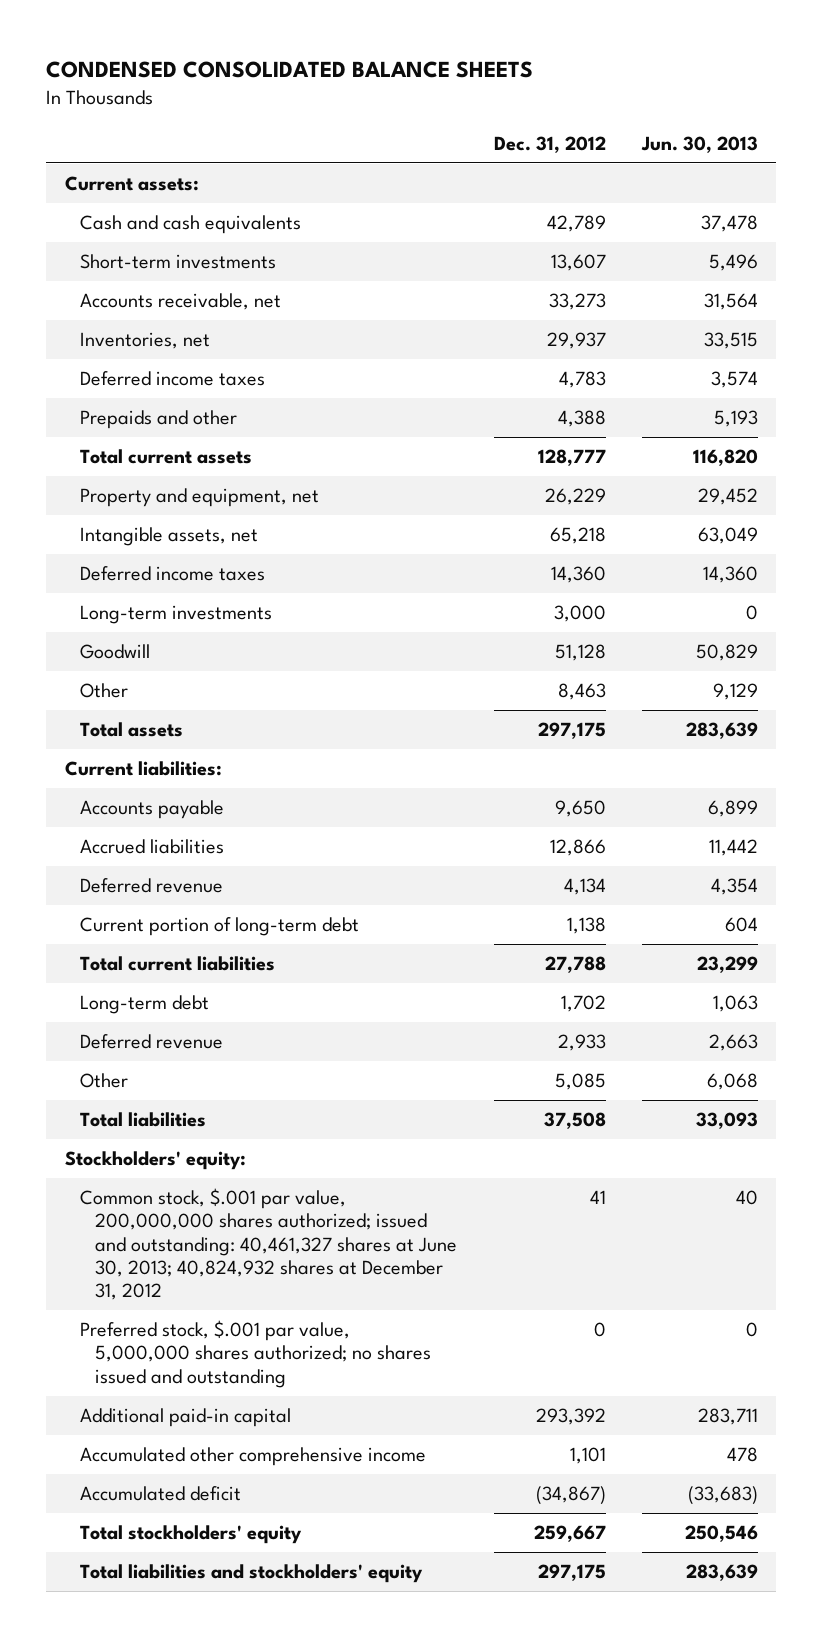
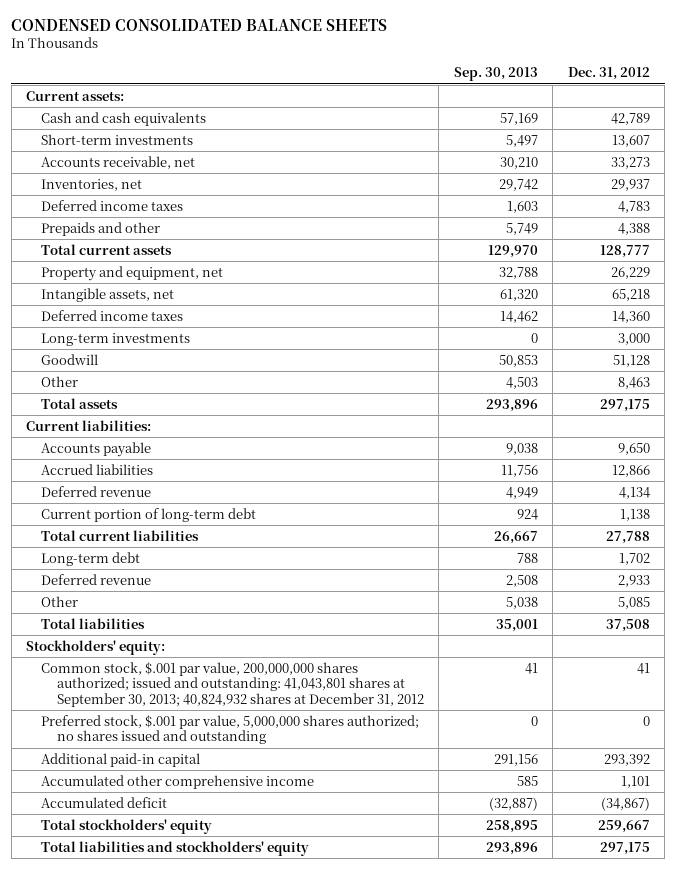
[640,135,758,153] Jun. 30, 2013 -> none
none -> [453,67,538,82] Sep. 30, 2013
[79,1188,458,1301] Common stock, $.001 par value, 200,000,000 shares authorized; issued and outstanding: 40,461,327 shares at June 30, 2013; 40,824,932 shares at December 31, 2012 -> [41,661,424,707] Common stock, $.001 par value, 200,000,000 shares authorized; issued and outstanding: 41,043,801 shares at September 30, 2013; 40,824,932 shares at December 31, 2012

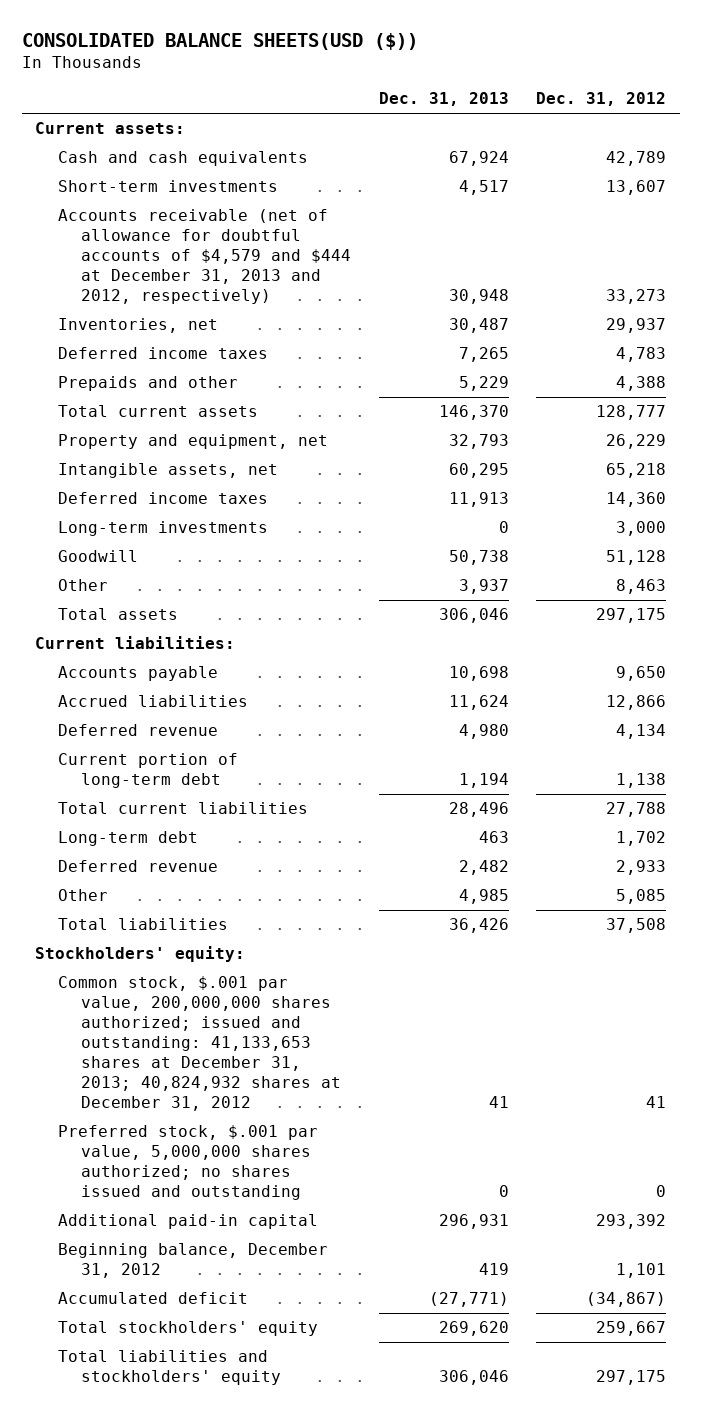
[11,19,388,32] CONDENSED CONSOLIDATED BALANCE SHEETS -> [21,32,418,50] CONSOLIDATED BALANCE SHEETS(USD ($))
[453,67,538,82] Sep. 30, 2013 -> none
none -> [378,92,509,107] Dec. 31, 2013
[41,155,196,169] Accounts receivable, net -> [58,209,352,305] Accounts receivable (net of allowance for doubtful accounts of $4,579 and $444 at December 31, 2013 and 2012, respectively)
[41,661,424,707] Common stock, $.001 par value, 200,000,000 shares authorized; issued and outstanding: 41,043,801 shares at September 30, 2013; 40,824,932 shares at December 31, 2012 -> [58,976,342,1112] Common stock, $.001 par value, 200,000,000 shares authorized; issued and outstanding: 41,133,653 shares at December 31, 2013; 40,824,932 shares at December 31, 2012
[41,774,315,789] Accumulated other comprehensive income -> [58,1243,329,1279] Beginning balance, December 31, 2012

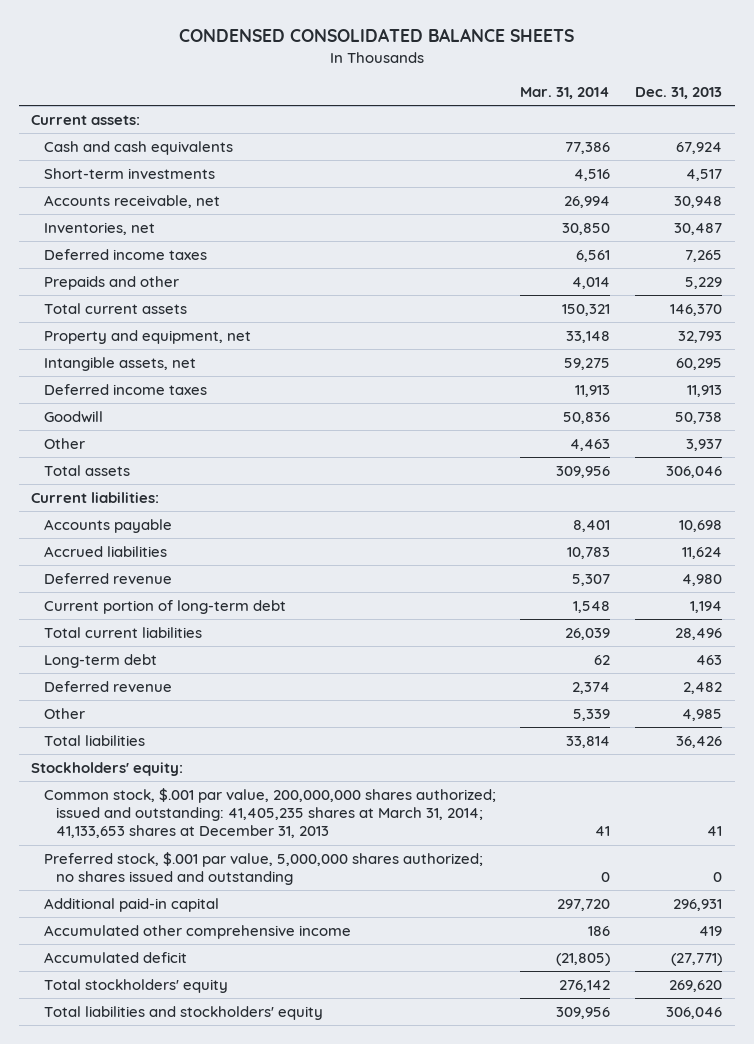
[21,32,418,50] CONSOLIDATED BALANCE SHEETS(USD ($)) -> [178,28,574,43] CONDENSED CONSOLIDATED BALANCE SHEETS
[536,92,667,107] Dec. 31, 2012 -> none
none -> [520,86,611,99] Mar. 31, 2014
[58,209,352,305] Accounts receivable (net of allowance for doubtful accounts of $4,579 and $444 at December 31, 2013 and 2012, respectively) -> [43,195,220,209] Accounts receivable, net
[58,521,269,537] Long-term investments -> none
[58,976,342,1112] Common stock, $.001 par value, 200,000,000 shares authorized; issued and outstanding: 41,133,653 shares at December 31, 2013; 40,824,932 shares at December 31, 2012 -> [43,788,496,839] Common stock, $.001 par value, 200,000,000 shares authorized; issued and outstanding: 41,405,235 shares at March 31, 2014; 41,133,653 shares at December 31, 2013
[58,1243,329,1279] Beginning balance, December 31, 2012 -> [43,925,351,940] Accumulated other comprehensive income

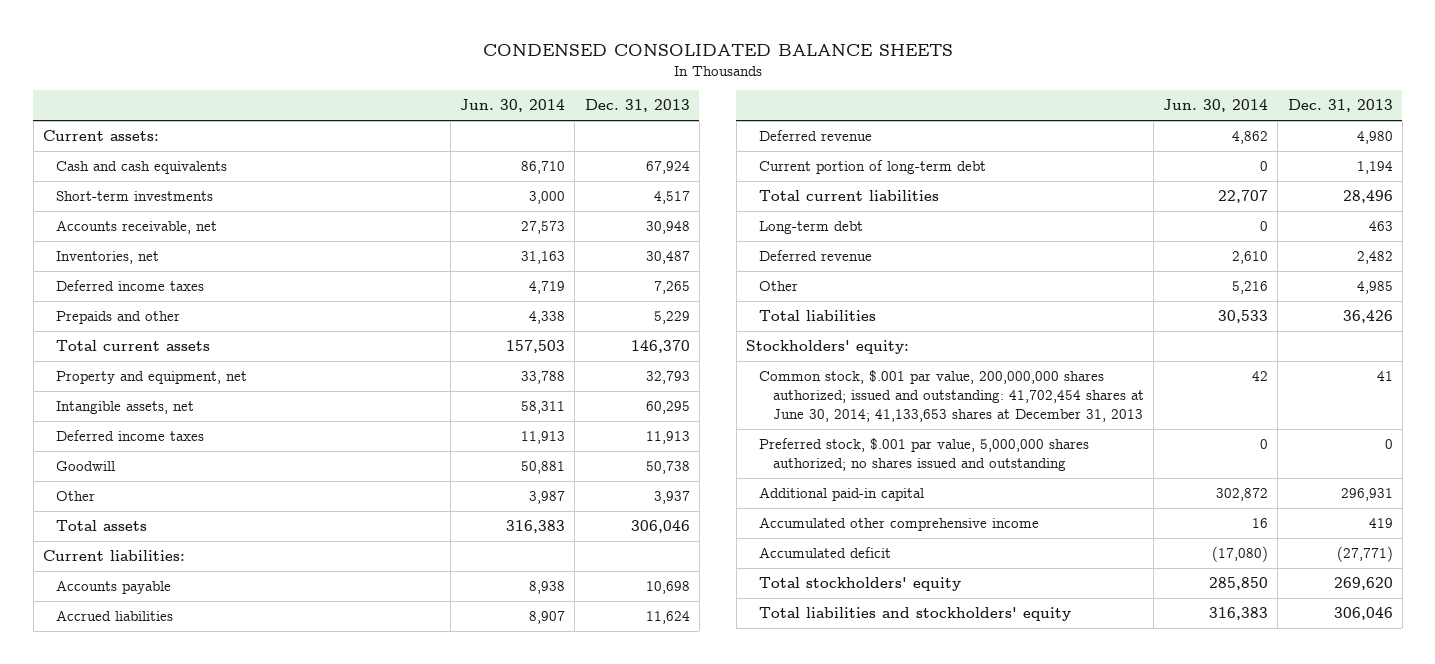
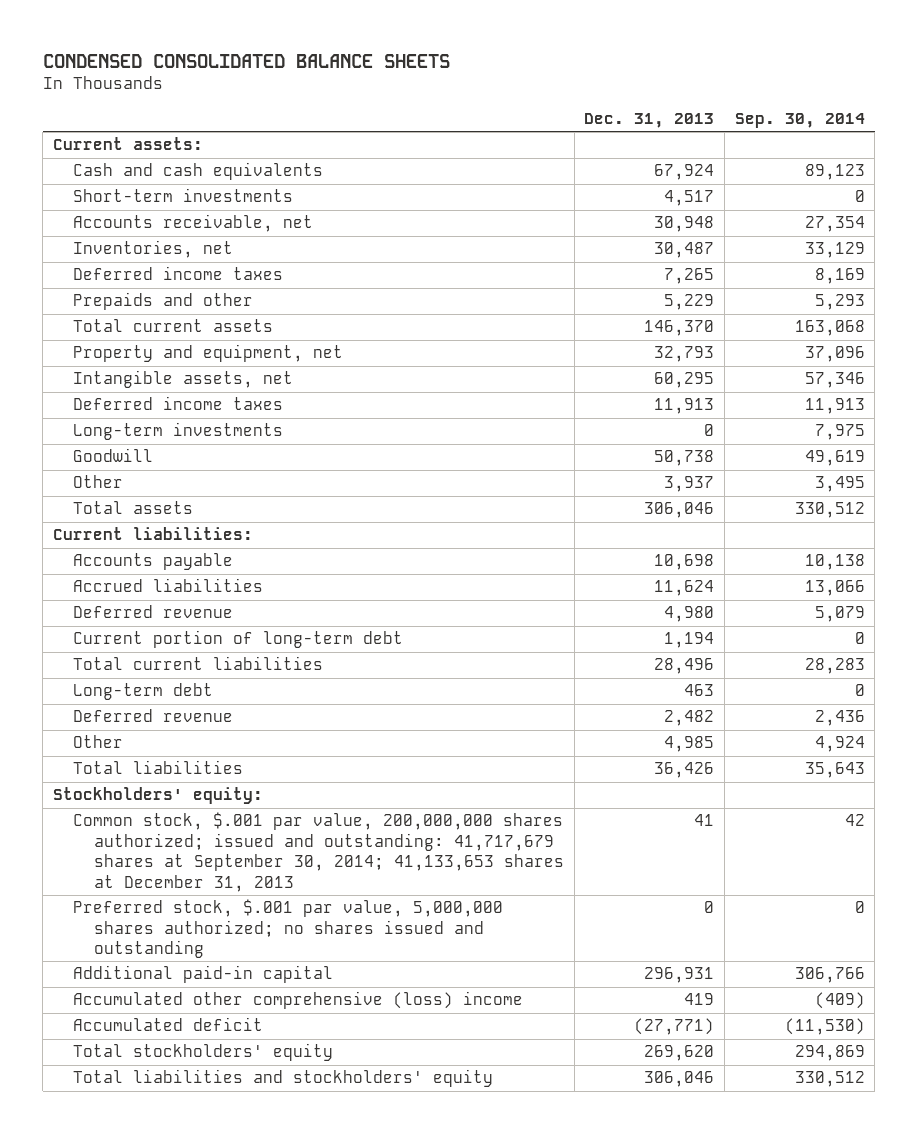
[460,99,566,113] Jun. 30, 2014 -> none
none -> [734,112,865,128] Sep. 30, 2014
none -> [73,422,284,441] Long-term investments
[759,370,1144,422] Common stock, $.001 par value, 200,000,000 shares authorized; issued and outstanding: 41,702,454 shares at June 30, 2014; 41,133,653 shares at December 31, 2013 -> [73,812,564,892] Common stock, $.001 par value, 200,000,000 shares authorized; issued and outstanding: 41,717,679 shares at September 30, 2014; 41,133,653 shares at December 31, 2013
[759,517,1040,532] Accumulated other comprehensive income -> [73,991,524,1010] Accumulated other comprehensive (loss) income

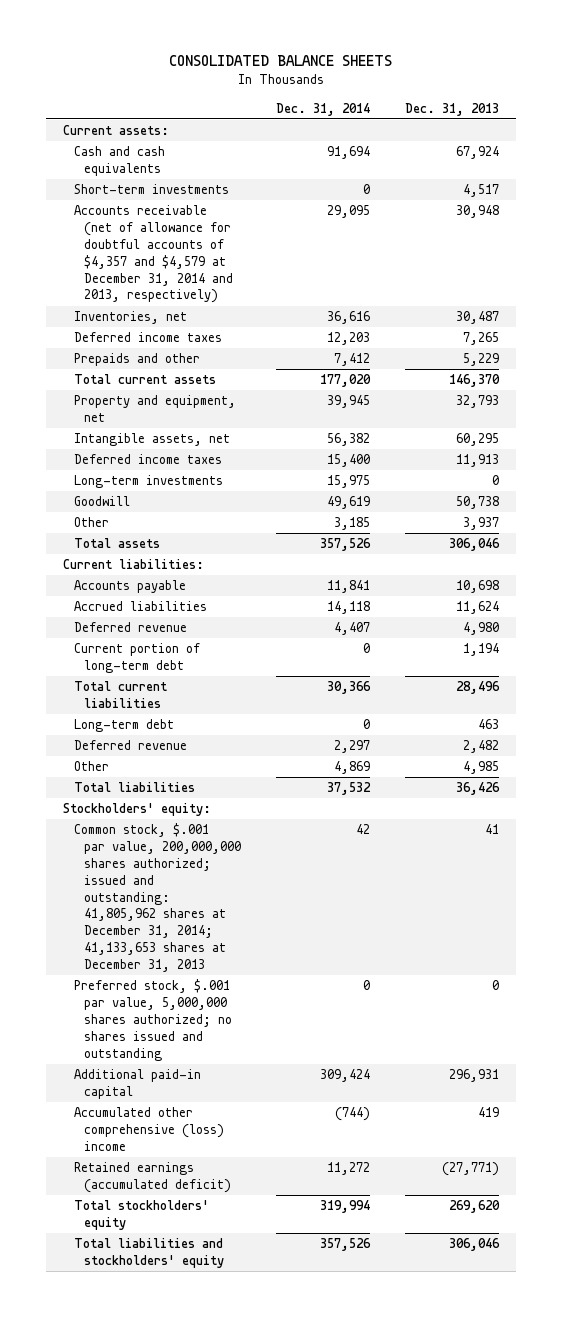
[42,53,450,68] CONDENSED CONSOLIDATED BALANCE SHEETS -> [168,55,392,67] CONSOLIDATED BALANCE SHEETS
[734,112,865,128] Sep. 30, 2014 -> none
none -> [275,102,370,116] Dec. 31, 2014
[73,214,314,233] Accounts receivable, net -> [73,205,233,304] Accounts receivable (net of allowance for doubtful accounts of $4,357 and $4,579 at December 31, 2014 and 2013, respectively)
[73,812,564,892] Common stock, $.001 par value, 200,000,000 shares authorized; issued and outstanding: 41,717,679 shares at September 30, 2014; 41,133,653 shares at December 31, 2013 -> [73,823,241,972] Common stock, $.001 par value, 200,000,000 shares authorized; issued and outstanding: 41,805,962 shares at December 31, 2014; 41,133,653 shares at December 31, 2013
[73,1017,264,1032] Accumulated deficit -> [73,1162,231,1194] Retained earnings (accumulated deficit)

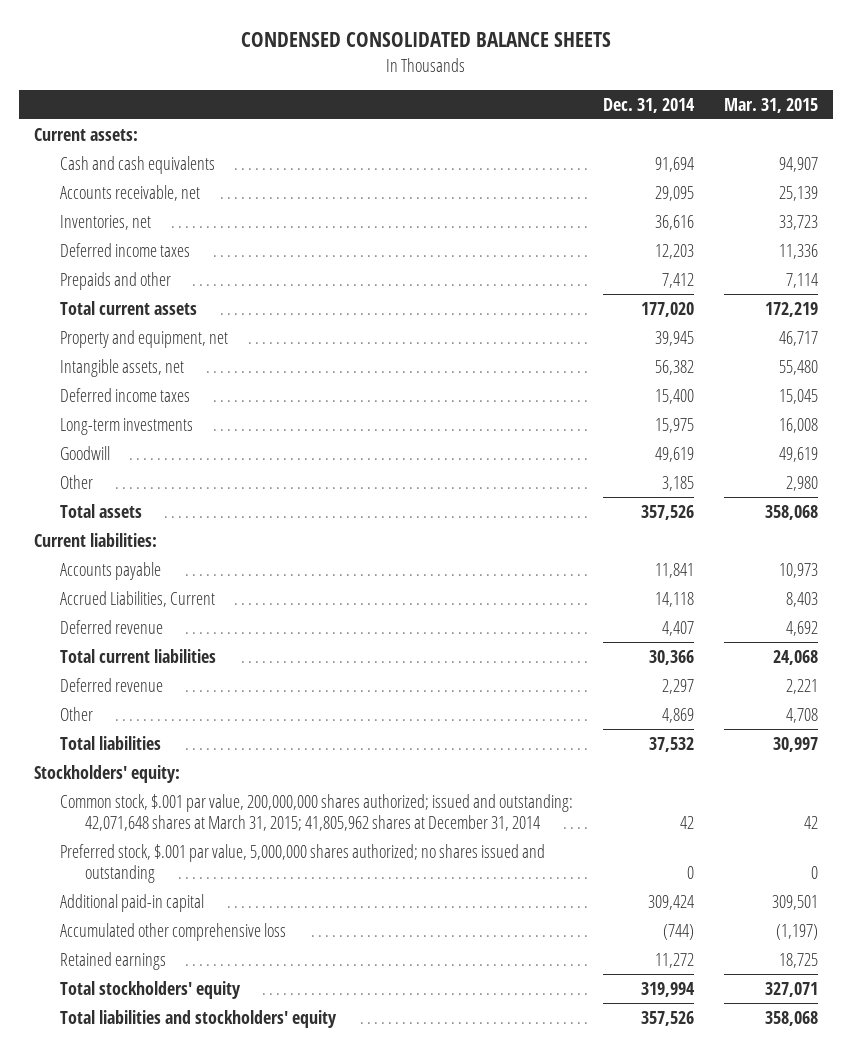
[168,55,392,67] CONSOLIDATED BALANCE SHEETS -> [241,32,612,48] CONDENSED CONSOLIDATED BALANCE SHEETS
[404,102,499,116] Dec. 31, 2013 -> none
none -> [724,97,819,113] Mar. 31, 2015
[73,184,229,195] Short-term investments -> none
[73,205,233,304] Accounts receivable (net of allowance for doubtful accounts of $4,357 and $4,579 at December 31, 2014 and 2013, respectively) -> [59,184,200,201] Accounts receivable, net
[73,601,207,612] Accrued liabilities -> [59,590,215,607] Accrued Liabilities, Current
[73,643,200,674] Current portion of long-term debt -> none
[73,719,174,733] Long-term debt -> none
[73,823,241,972] Common stock, $.001 par value, 200,000,000 shares authorized; issued and outstanding: 41,805,962 shares at December 31, 2014; 41,133,653 shares at December 31, 2013 -> [59,793,573,831] Common stock, $.001 par value, 200,000,000 shares authorized; issued and outstanding: 42,071,648 shares at March 31, 2015; 41,805,962 shares at December 31, 2014
[73,1107,224,1151] Accumulated other comprehensive (loss) income -> [59,922,286,941] Accumulated other comprehensive loss
[73,1162,231,1194] Retained earnings (accumulated deficit) -> [59,951,166,970] Retained earnings

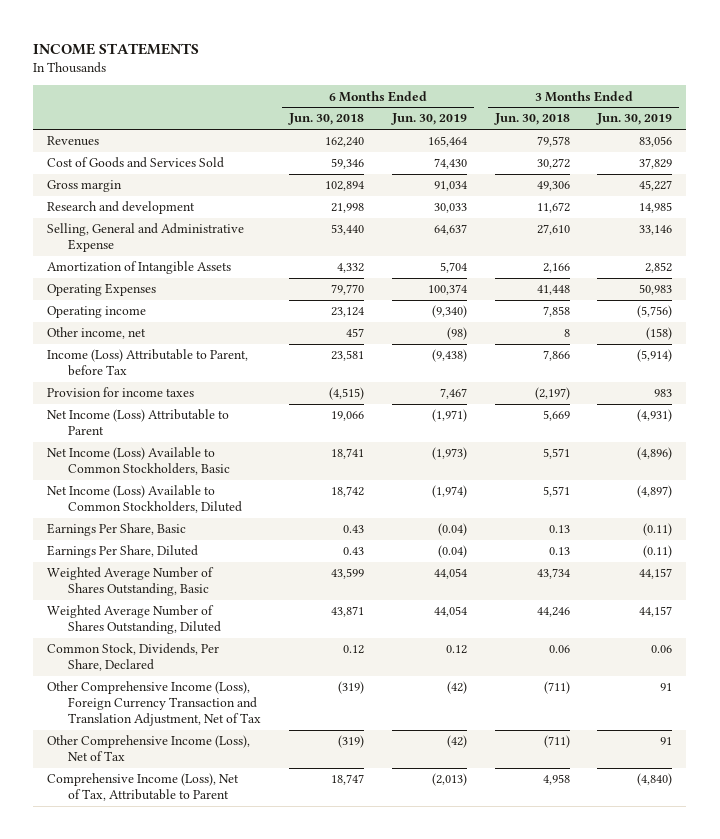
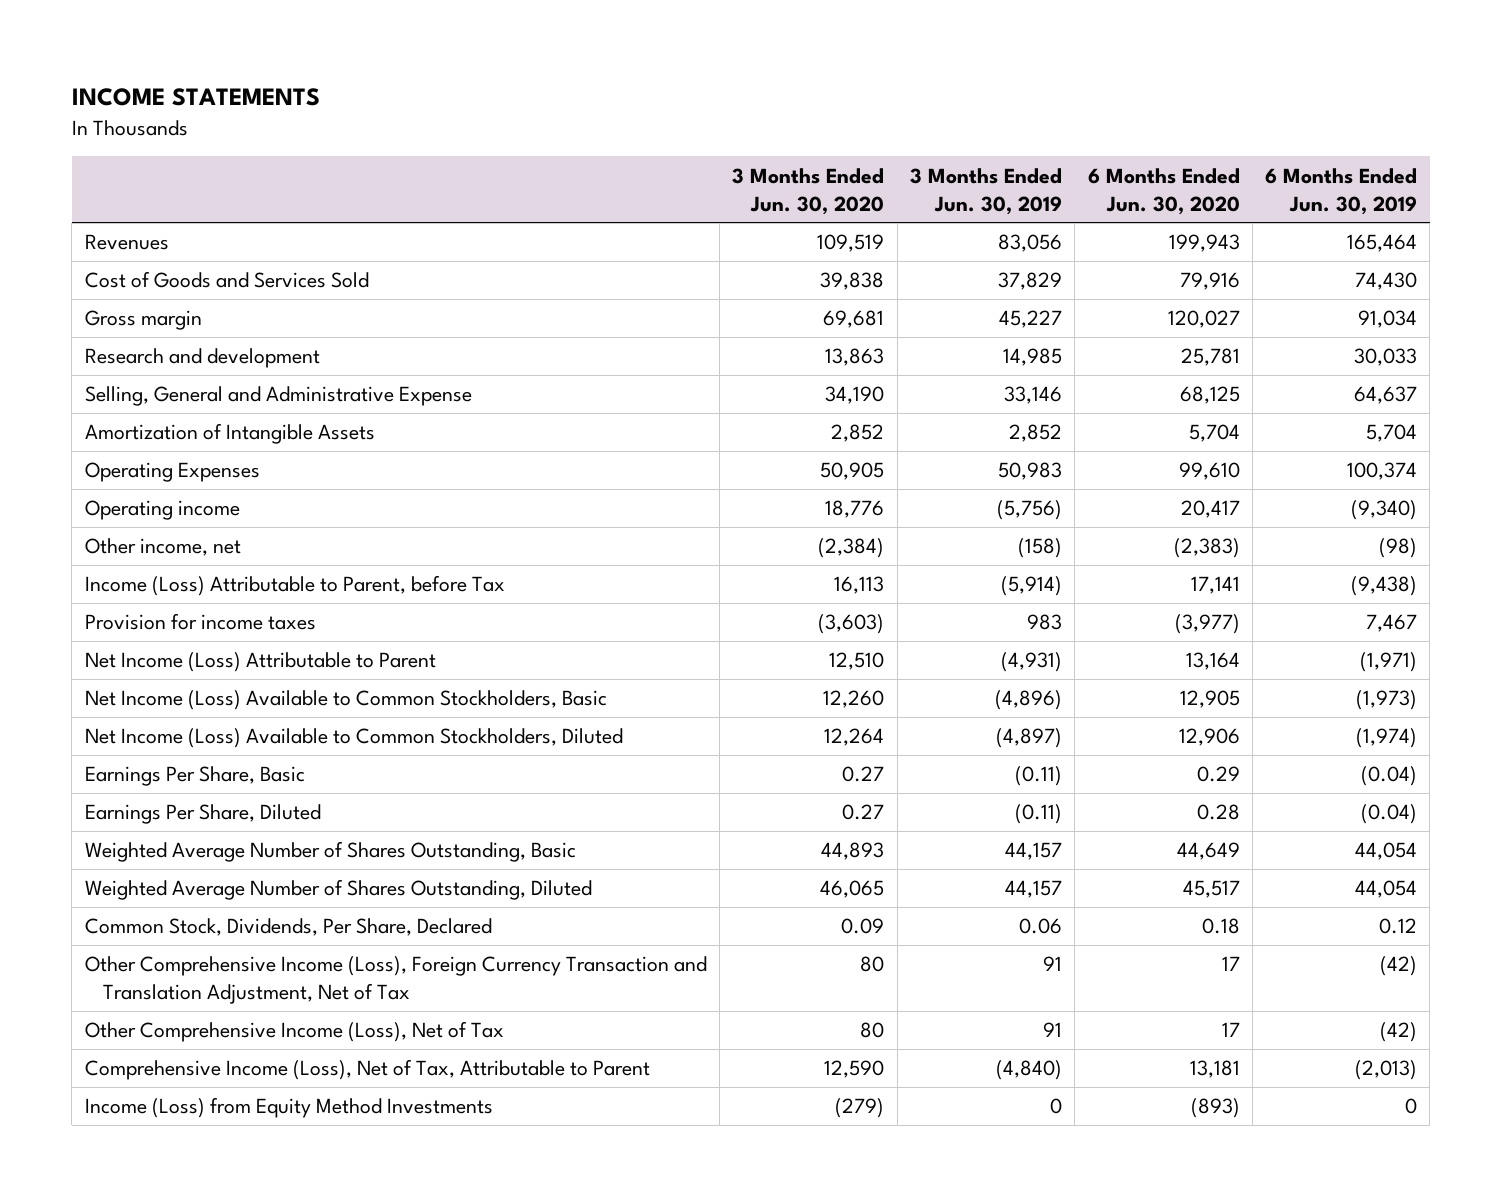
[288,113,365,126] Jun. 30, 2018 -> none
[493,113,570,126] Jun. 30, 2018 -> none
none -> [732,167,885,215] 3 Months Ended Jun. 30, 2020
none -> [1087,167,1240,215] 6 Months Ended Jun. 30, 2020
none -> [84,1097,493,1119] Income (Loss) from Equity Method Investments

